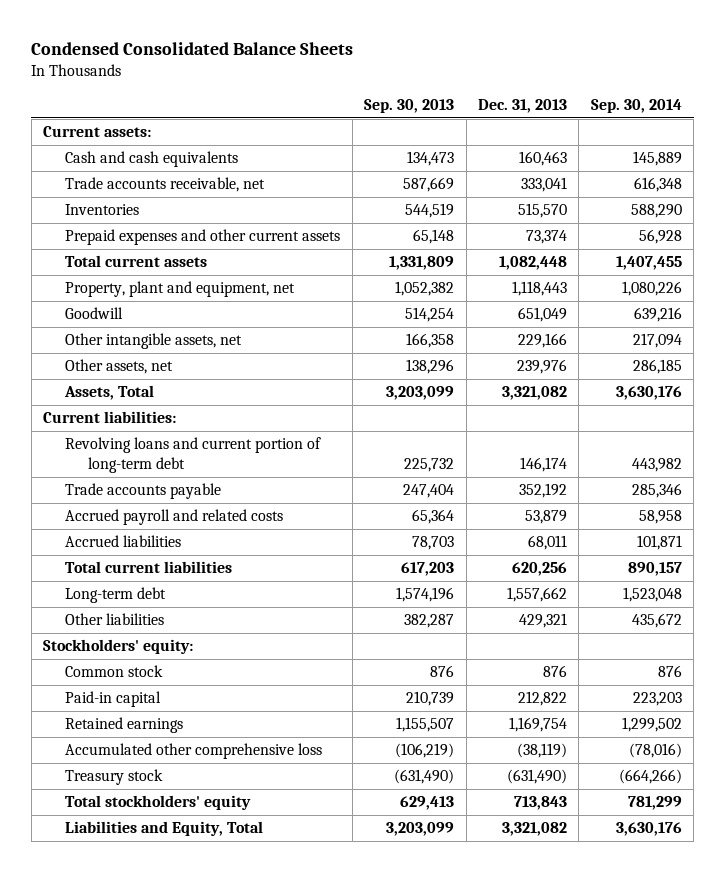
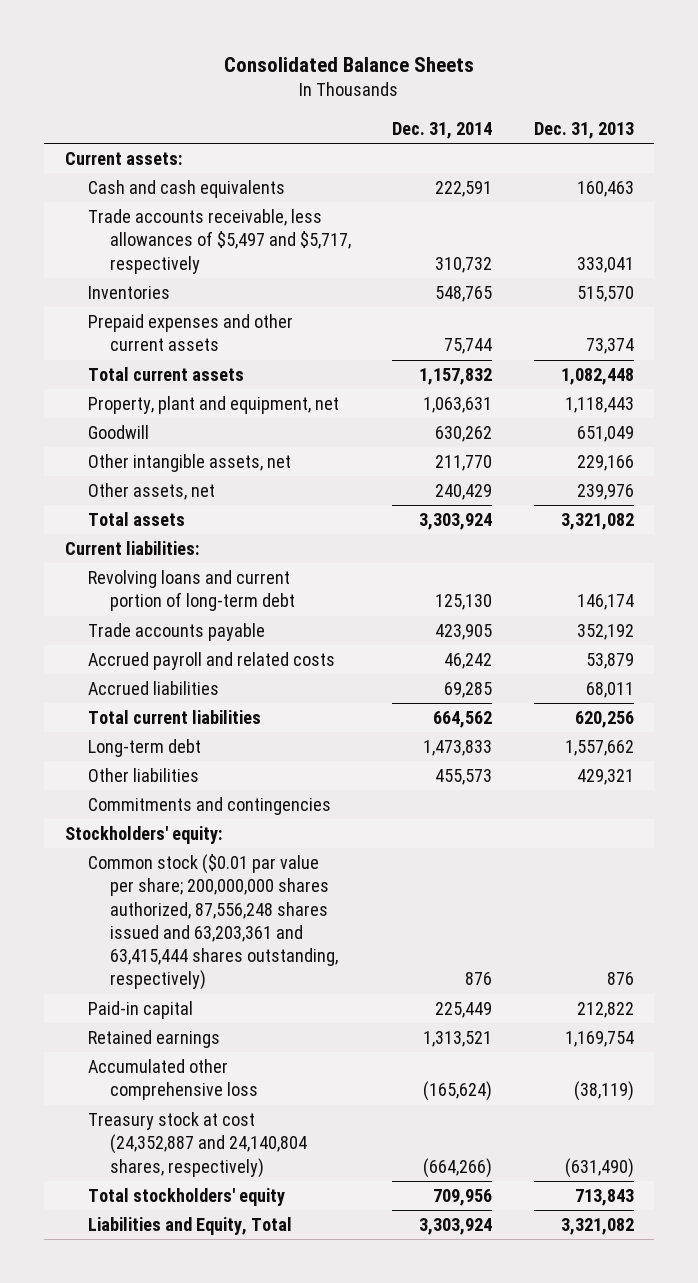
[31,42,354,56] Condensed Consolidated Balance Sheets -> [224,56,475,72] Consolidated Balance Sheets
[364,99,455,114] Sep. 30, 2013 -> none
[590,99,682,114] Sep. 30, 2014 -> none
none -> [392,122,493,140] Dec. 31, 2014
[65,177,266,193] Trade accounts receivable, net -> [87,209,352,274] Trade accounts receivable, less allowances of $5,497 and $5,717, respectively
[64,385,155,401] Assets, Total -> [87,512,185,527] Total assets
none -> [87,797,331,816] Commitments and contingencies
[65,665,164,678] Common stock -> [87,854,339,991] Common stock ($0.01 par value per share; 200,000,000 shares authorized, 87,556,248 shares issued and 63,203,361 and 63,415,444 shares outstanding, respectively)
[65,769,164,786] Treasury stock -> [87,1112,308,1178] Treasury stock at cost (24,352,887 and 24,140,804 shares, respectively)

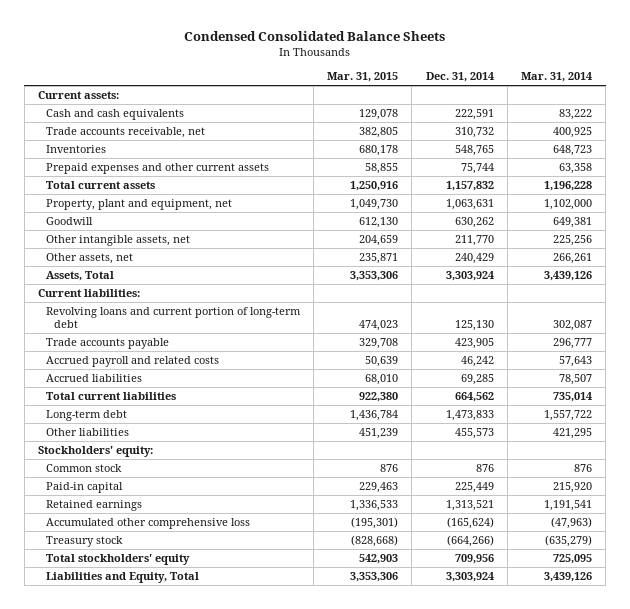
[224,56,475,72] Consolidated Balance Sheets -> [183,31,445,42] Condensed Consolidated Balance Sheets
[533,122,634,140] Dec. 31, 2013 -> none
none -> [327,72,399,83] Mar. 31, 2015
none -> [520,72,592,83] Mar. 31, 2014
[87,209,352,274] Trade accounts receivable, less allowances of $5,497 and $5,717, respectively -> [45,126,205,138] Trade accounts receivable, net
[87,512,185,527] Total assets -> [45,270,114,281] Assets, Total
[87,797,331,816] Commitments and contingencies -> none
[87,854,339,991] Common stock ($0.01 par value per share; 200,000,000 shares authorized, 87,556,248 shares issued and 63,203,361 and 63,415,444 shares outstanding, respectively) -> [45,463,122,472] Common stock
[87,1112,308,1178] Treasury stock at cost (24,352,887 and 24,140,804 shares, respectively) -> [45,535,123,547] Treasury stock

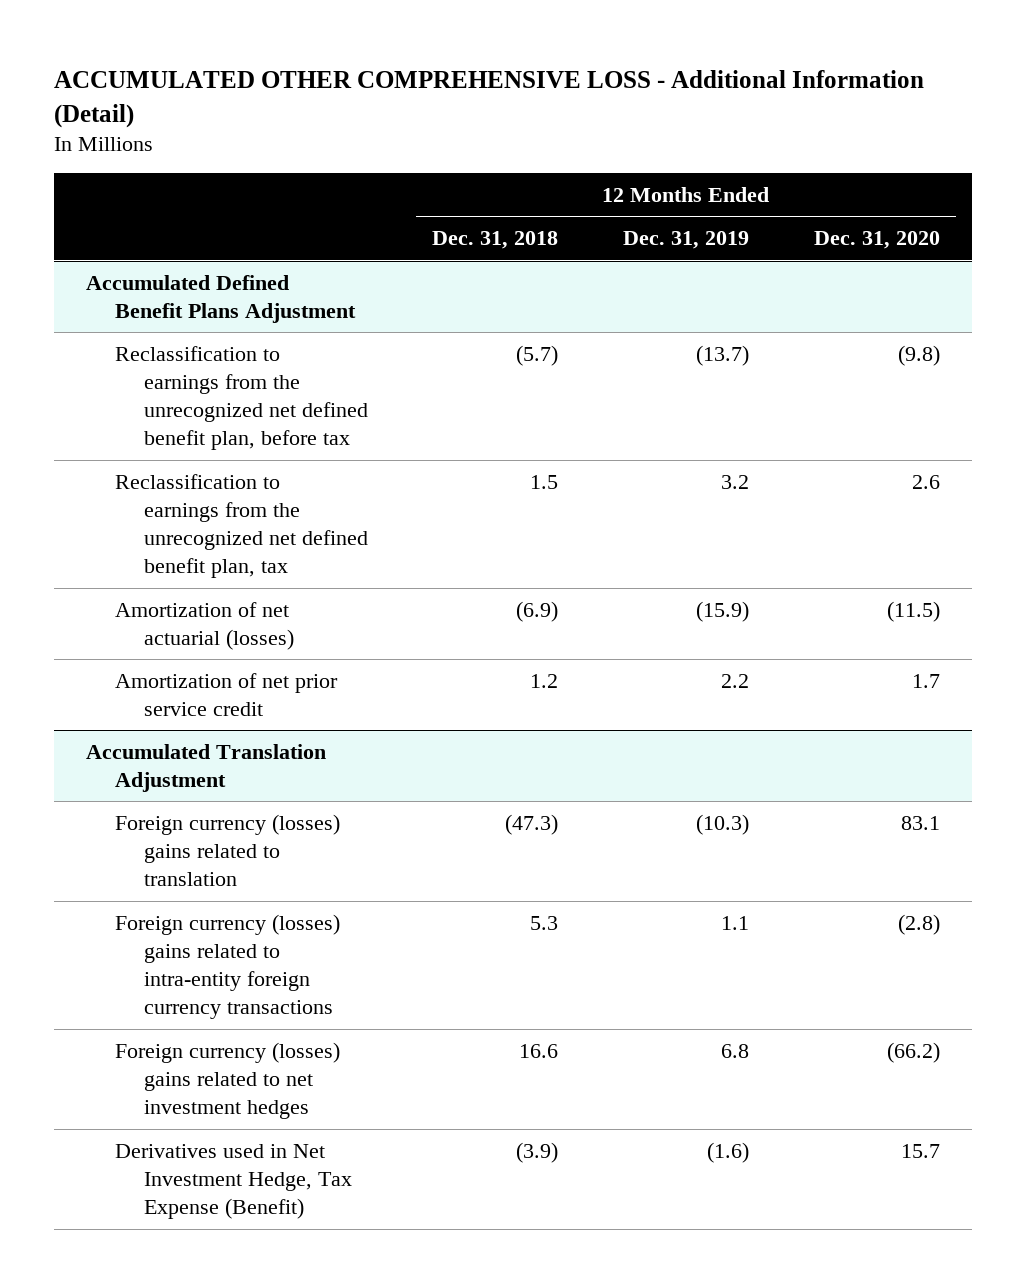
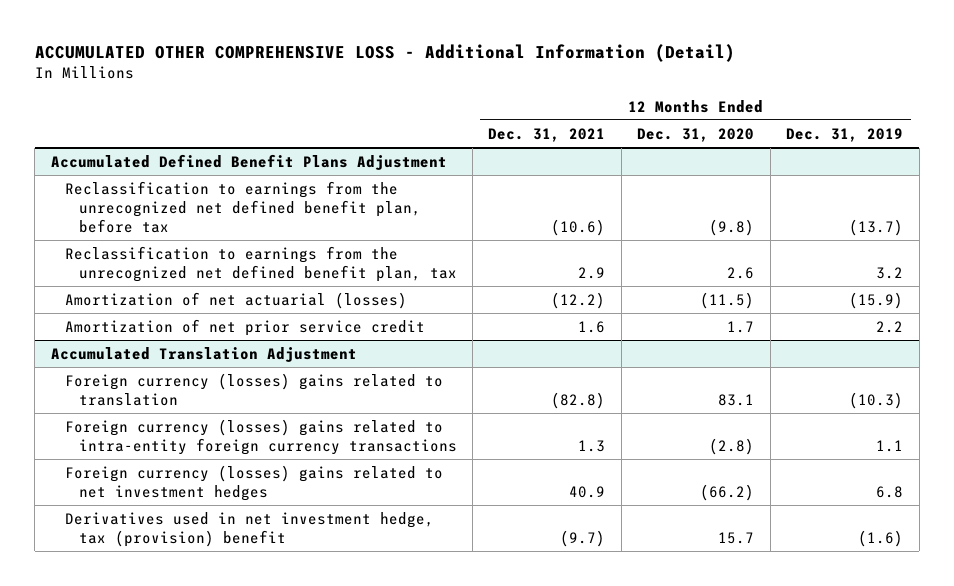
[432,231,559,250] Dec. 31, 2018 -> none
none -> [488,127,606,142] Dec. 31, 2021
[114,1143,352,1220] Derivatives used in Net Investment Hedge, Tax Expense (Benefit) -> [64,511,434,547] Derivatives used in net investment hedge, tax (provision) benefit

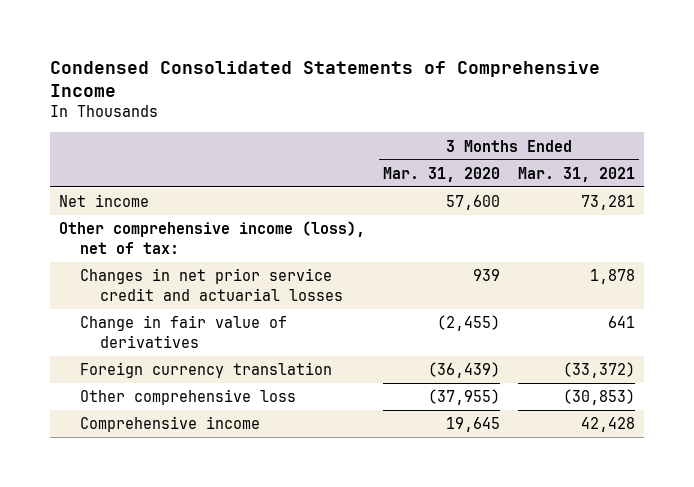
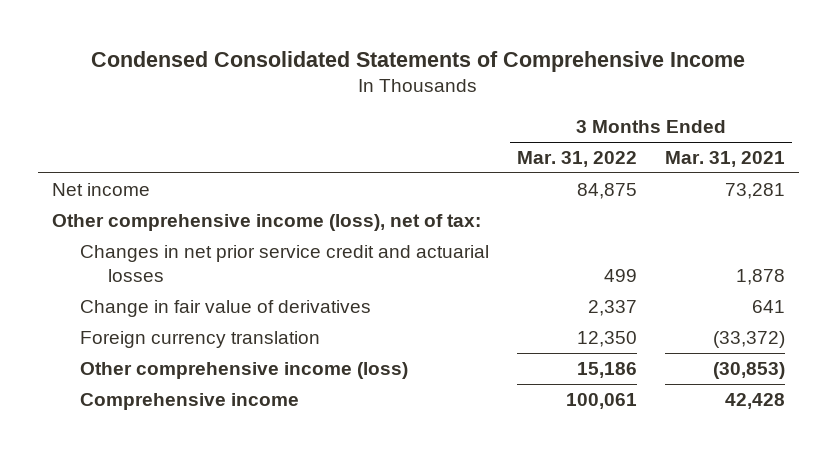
[383,166,501,182] Mar. 31, 2020 -> none
none -> [517,150,638,167] Mar. 31, 2022
[79,389,296,406] Other comprehensive loss -> [79,361,408,379] Other comprehensive income (loss)

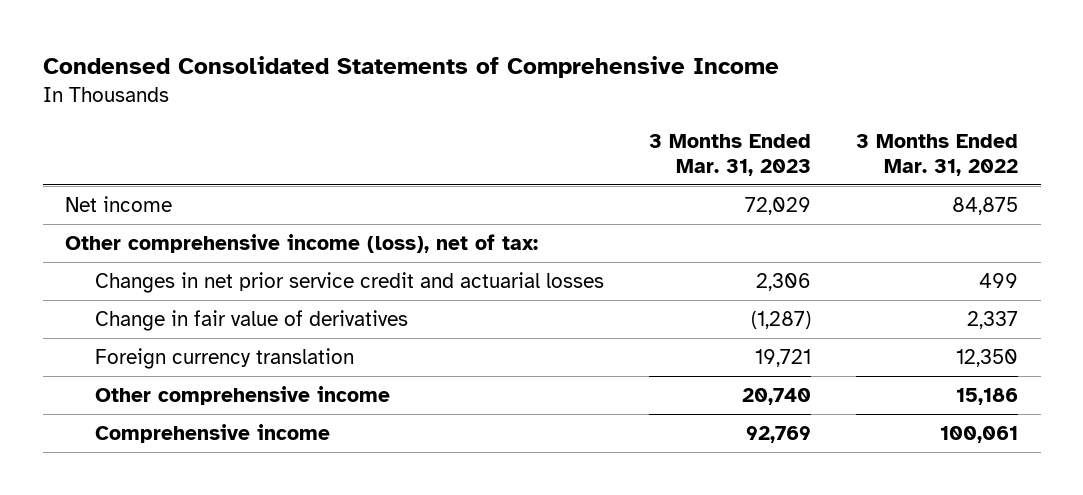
[665,150,786,167] Mar. 31, 2021 -> none
none -> [649,134,812,176] 3 Months Ended Mar. 31, 2023
[79,361,408,379] Other comprehensive income (loss) -> [95,385,391,405] Other comprehensive income

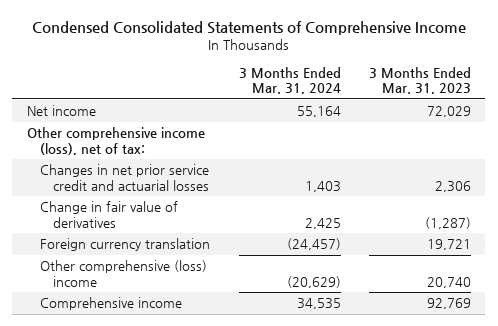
[856,134,1019,176] 3 Months Ended Mar. 31, 2022 -> none
none -> [238,66,341,95] 3 Months Ended Mar. 31, 2024
[95,385,391,405] Other comprehensive income -> [39,260,207,287] Other comprehensive (loss) income

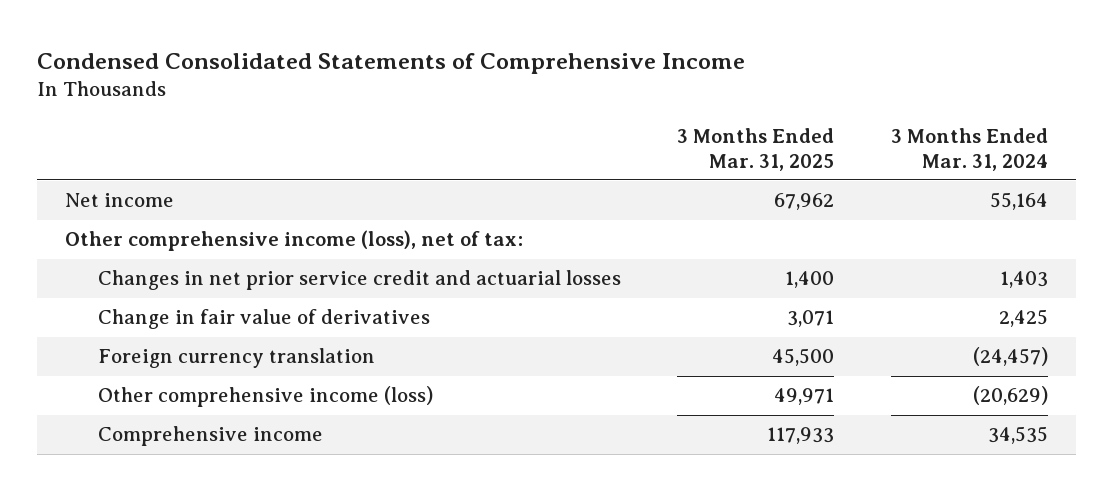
[369,66,472,95] 3 Months Ended Mar. 31, 2023 -> none
none -> [677,128,835,171] 3 Months Ended Mar. 31, 2025
[39,260,207,287] Other comprehensive (loss) income -> [97,386,433,408] Other comprehensive income (loss)

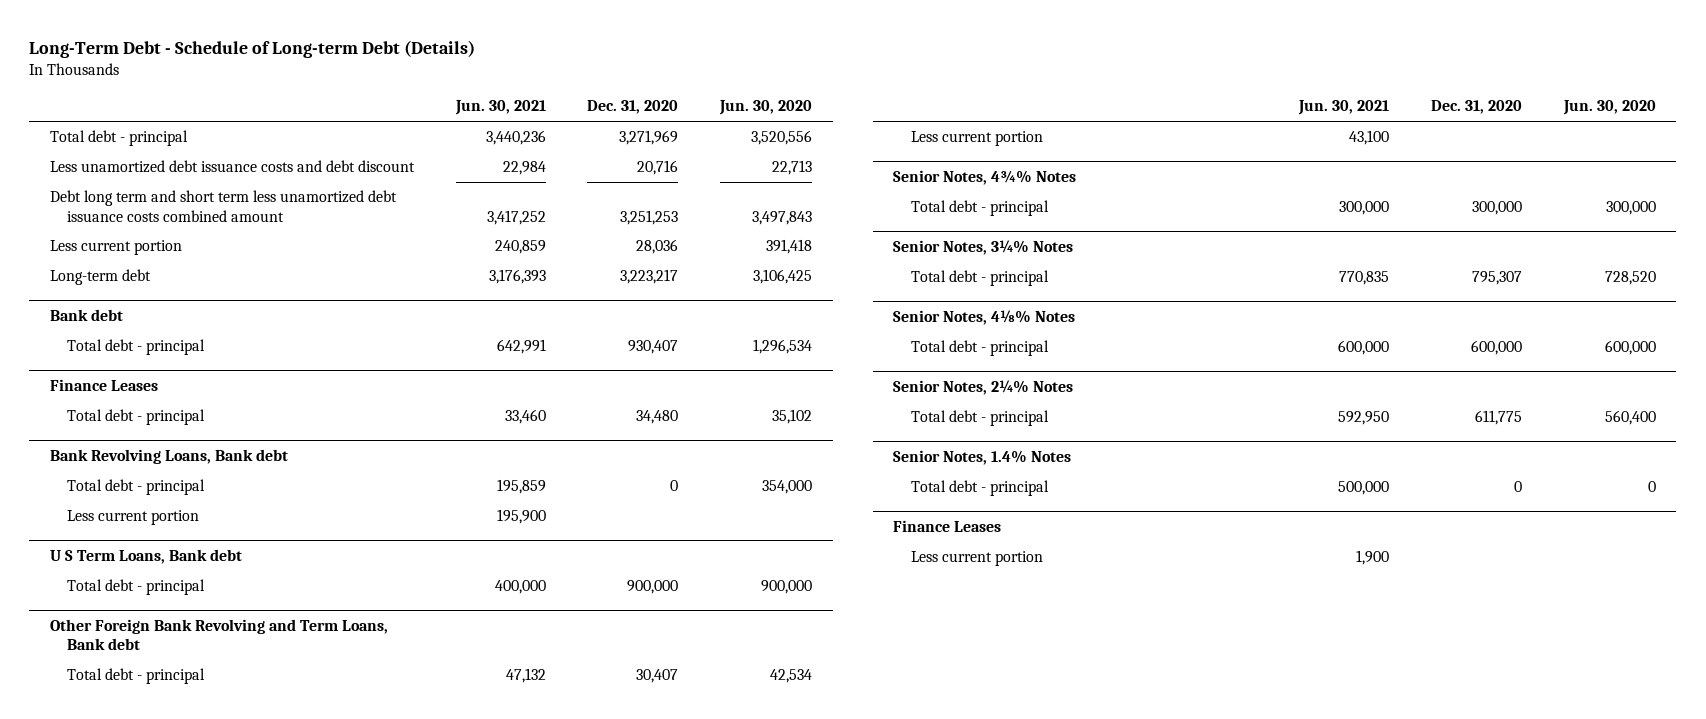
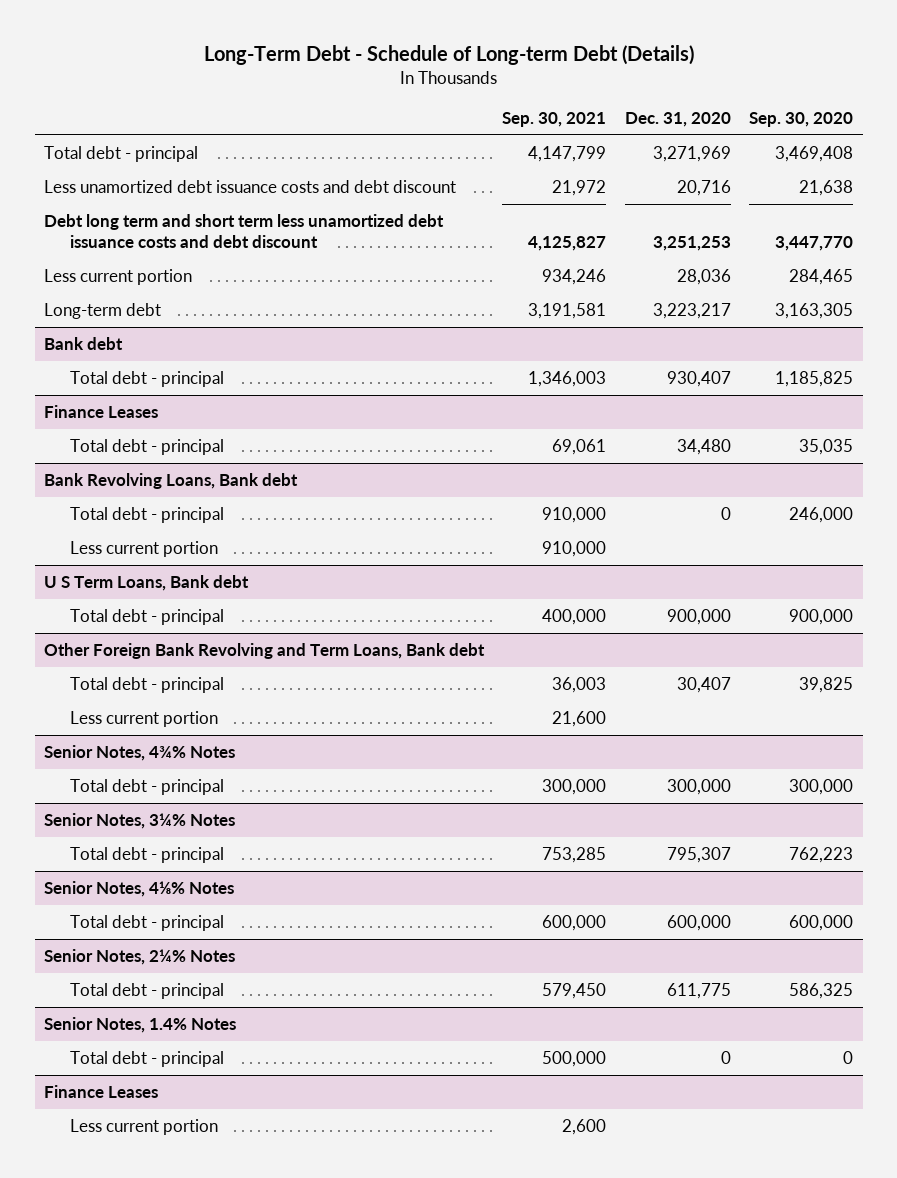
[454,100,546,116] Jun. 30, 2021 -> none
[719,100,813,116] Jun. 30, 2020 -> none
none -> [502,111,607,127] Sep. 30, 2021
none -> [749,111,854,127] Sep. 30, 2020
[49,190,397,222] Debt long term and short term less unamortized debt issuance costs combined amount -> [43,214,444,249] Debt long term and short term less unamortized debt issuance costs and debt discount

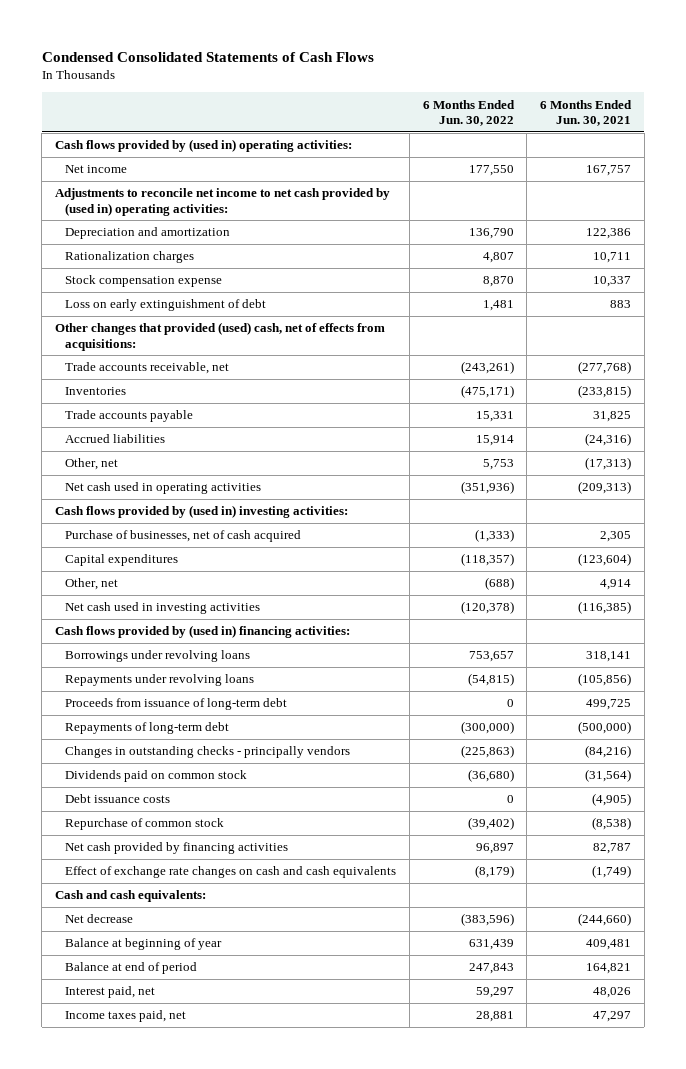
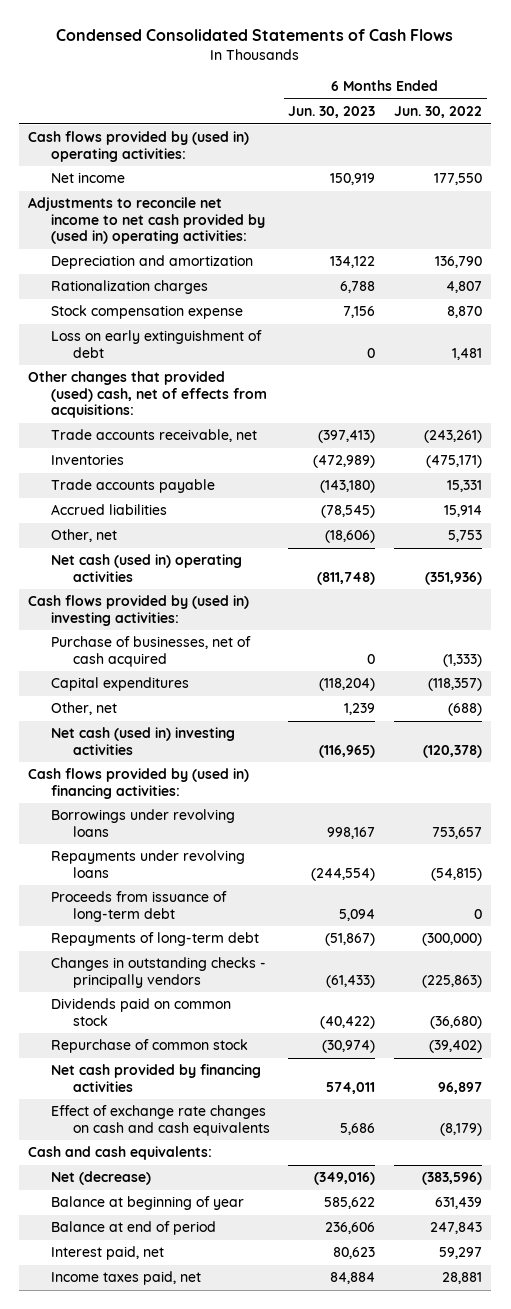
[540,99,633,126] 6 Months Ended Jun. 30, 2021 -> none
none -> [288,106,376,119] Jun. 30, 2023
[65,482,262,495] Net cash used in operating activities -> [50,554,242,582] Net cash (used in) operating activities
[65,602,261,615] Net cash used in investing activities -> [50,727,235,755] Net cash (used in) investing activities
[65,794,171,804] Debt issuance costs -> none
[65,914,134,924] Net decrease -> [50,1171,151,1186] Net (decrease)

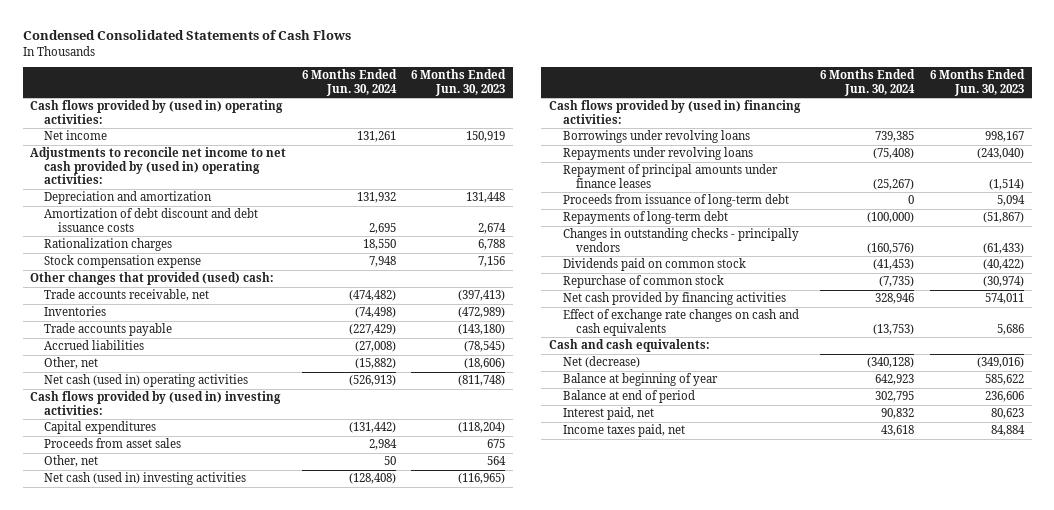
[394,106,483,119] Jun. 30, 2022 -> none
none -> [301,69,397,96] 6 Months Ended Jun. 30, 2024
[330,256,376,269] 134,122 -> [466,192,506,204] 131,448
none -> [43,208,258,232] Amortization of debt discount and debt issuance costs
[50,330,262,358] Loss on early extinguishment of debt -> none
[28,371,267,419] Other changes that provided (used) cash, net of effects from acquisitions: -> [30,272,275,286] Other changes that provided (used) cash:
[50,636,251,667] Purchase of businesses, net of cash acquired -> none
none -> [43,438,181,449] Proceeds from asset sales
[344,703,376,716] 1,239 -> [487,456,507,466] 564
[311,867,376,881] (244,554) -> [976,148,1024,160] (243,040)
none -> [562,164,778,188] Repayment of principal amounts under finance leases

